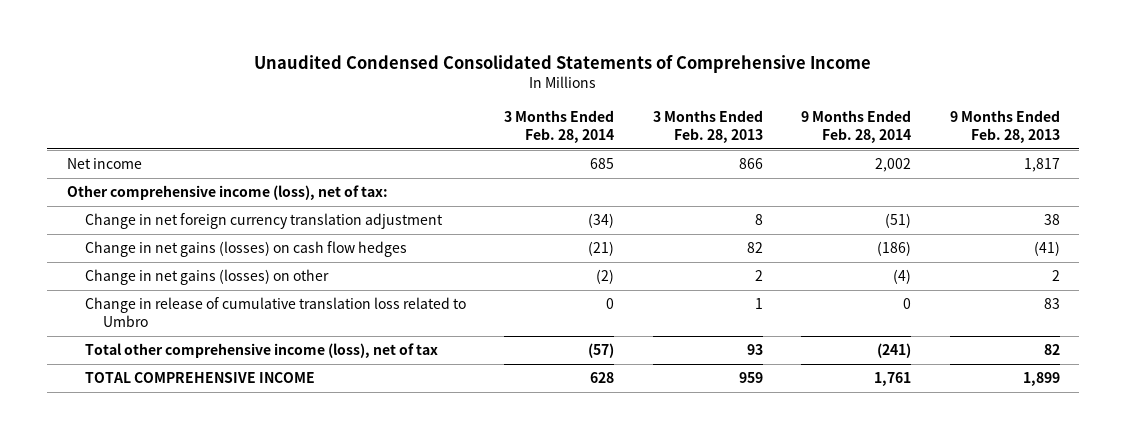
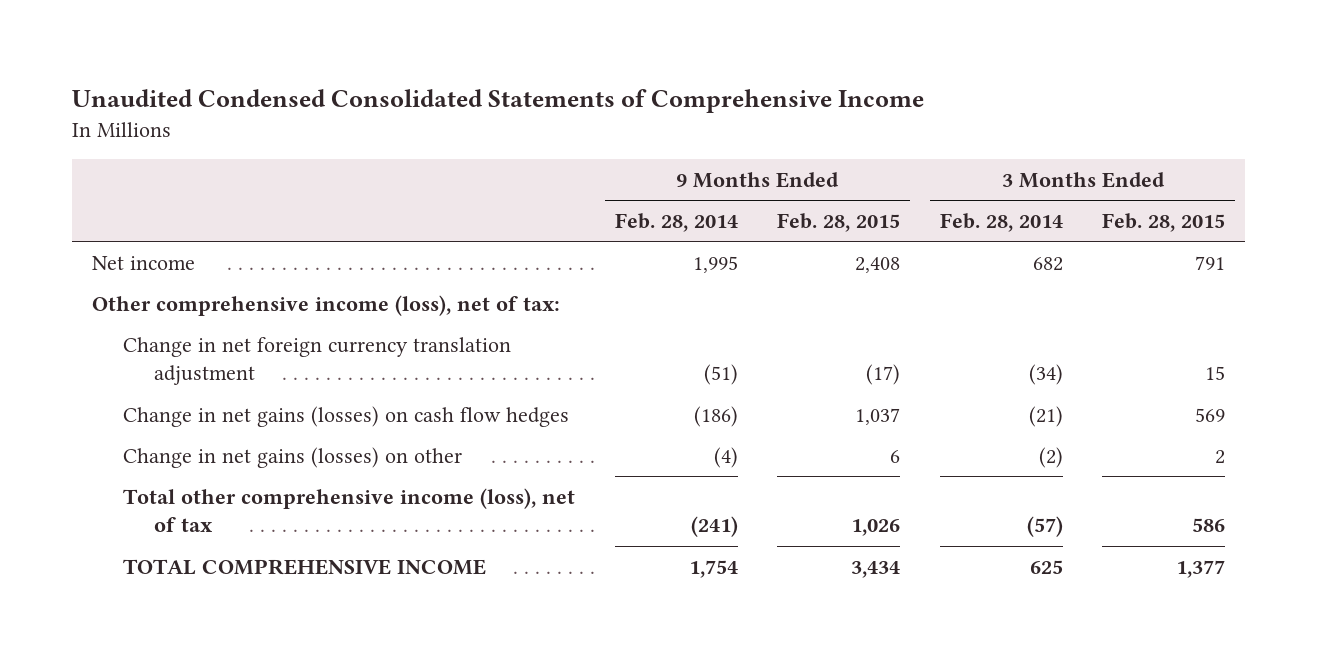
[652,109,763,143] 3 Months Ended Feb. 28, 2013 -> none
[949,109,1060,143] 9 Months Ended Feb. 28, 2013 -> none
none -> [777,212,901,232] Feb. 28, 2015
none -> [1102,212,1226,232] Feb. 28, 2015
[590,158,615,170] 685 -> [1032,256,1063,271] 682
[875,158,912,173] 2,002 -> [692,255,738,273] 1,995
[84,297,466,327] Change in release of cumulative translation loss related to Umbro -> none
[590,372,615,384] 628 -> [1029,559,1063,574] 625
[874,372,912,387] 1,761 -> [688,559,738,578] 1,754

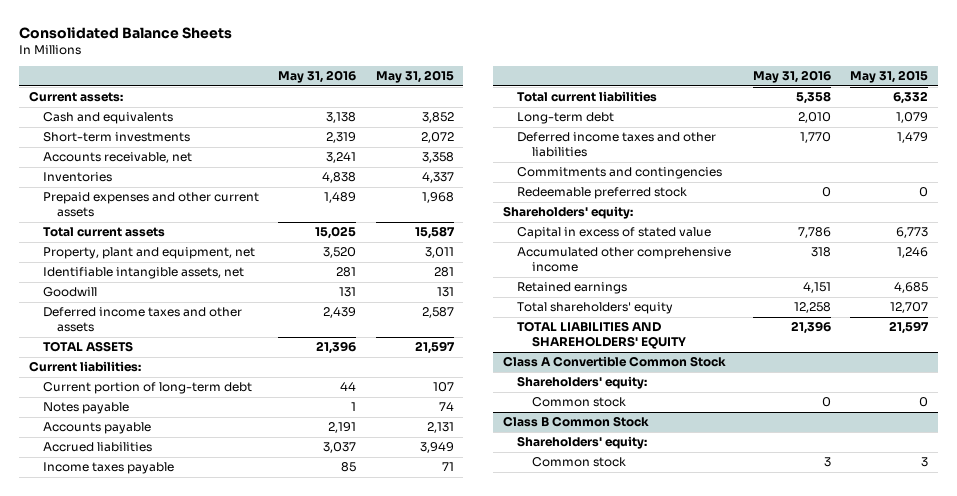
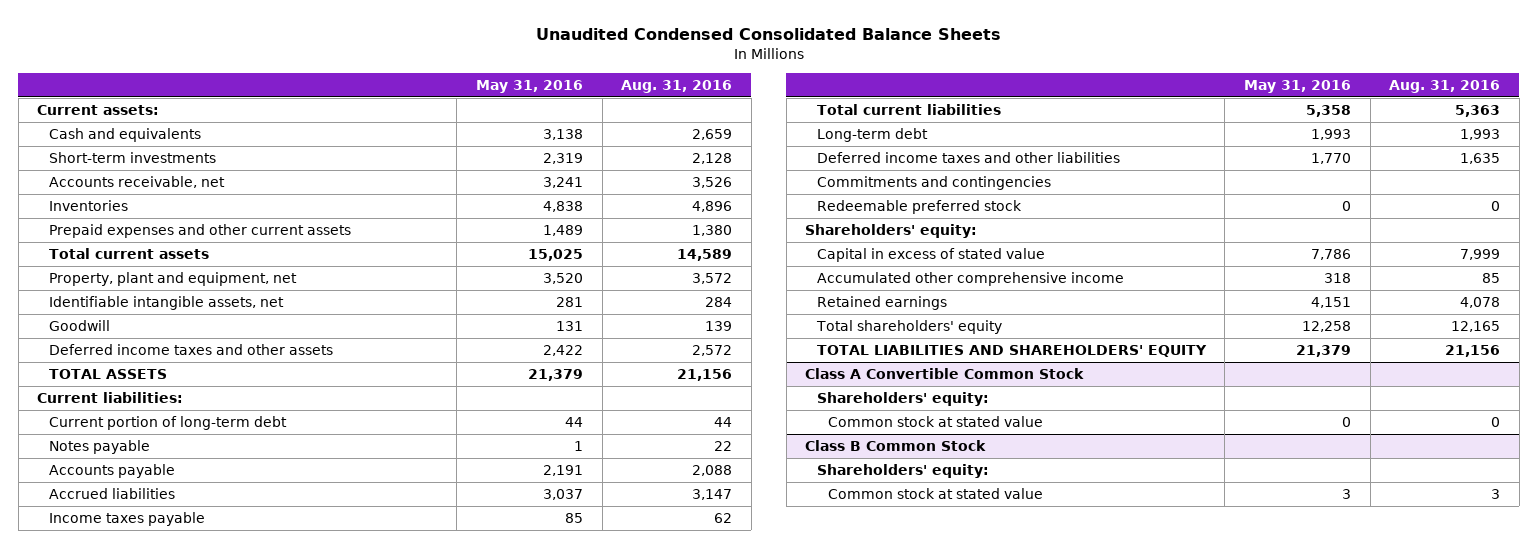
[18,26,232,39] Consolidated Balance Sheets -> [535,28,1001,41] Unaudited Condensed Consolidated Balance Sheets
[375,70,454,84] May 31, 2015 -> none
none -> [621,80,733,94] Aug. 31, 2016
[323,307,357,319] 2,439 -> [542,345,583,357] 2,422
[316,341,357,355] 21,396 -> [527,369,583,382] 21,379
[797,112,831,124] 2,010 -> [1311,129,1352,141] 1,993
[790,321,831,335] 21,396 -> [1296,345,1352,358] 21,379
[531,397,626,408] Common stock -> [828,416,1044,428] Common stock at stated value
[531,457,626,468] Common stock -> [828,488,1044,500] Common stock at stated value

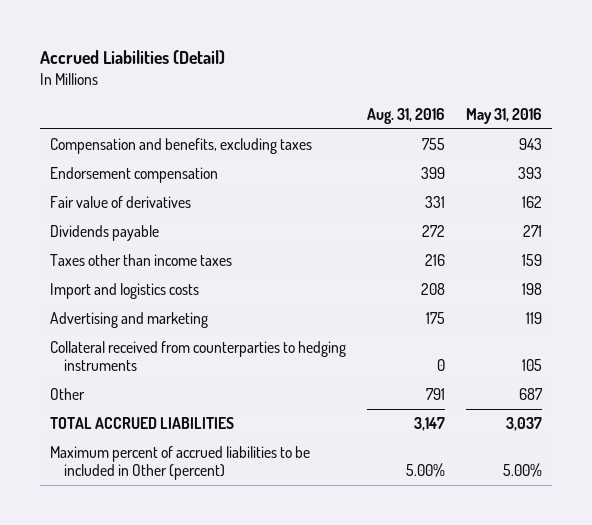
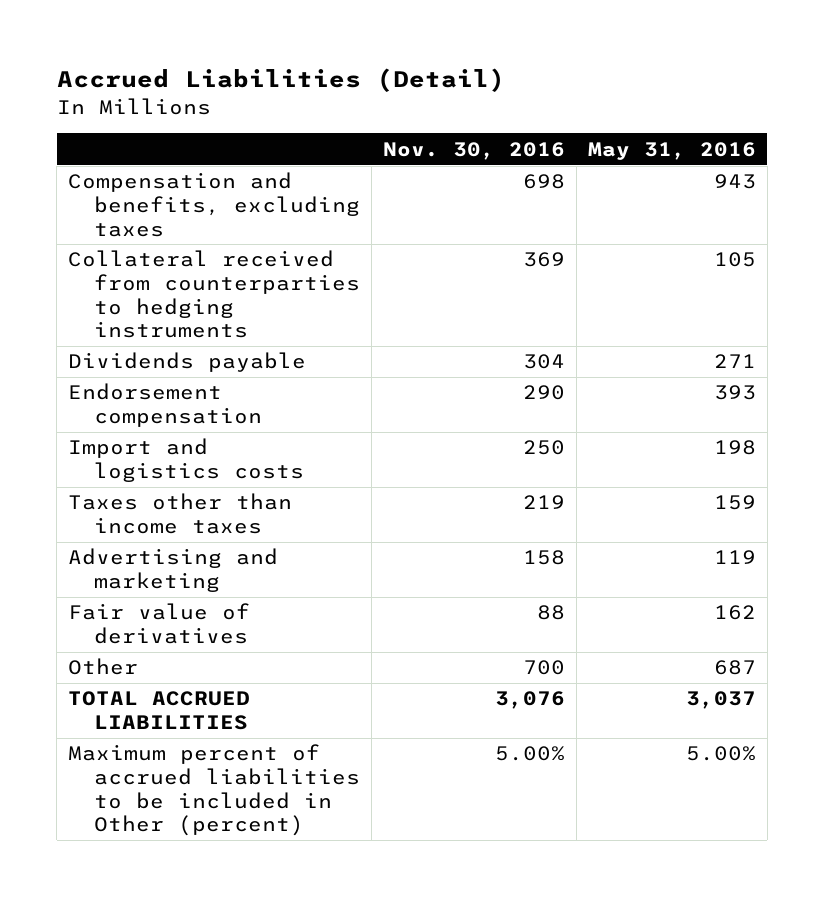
[366,108,445,125] Aug. 31, 2016 -> none
none -> [382,141,565,160] Nov. 30, 2016
[50,340,347,371] Collateral received from counterparties to hedging instruments -> [68,250,360,339] Collateral received from counterparties to hedging instruments
[50,166,219,183] Endorsement compensation -> [68,383,262,427] Endorsement compensation
[50,253,233,266] Taxes other than income taxes -> [68,493,293,534] Taxes other than income taxes
[50,195,192,208] Fair value of derivatives -> [68,603,251,644] Fair value of derivatives

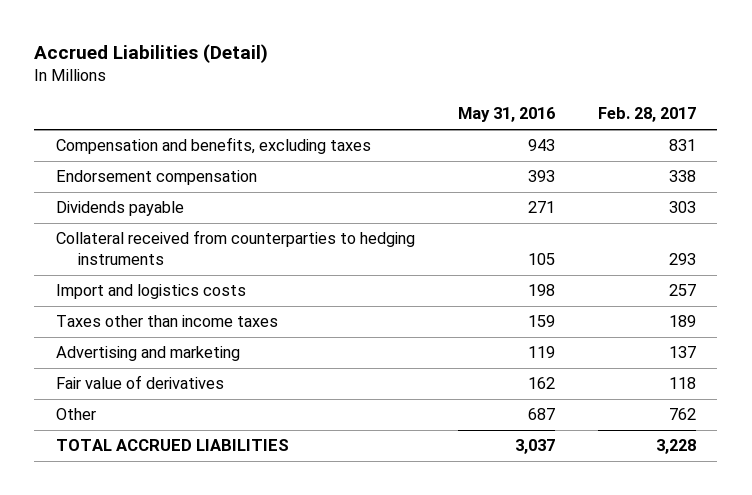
[382,141,565,160] Nov. 30, 2016 -> none
none -> [597,107,696,123] Feb. 28, 2017
[68,352,307,373] Dividends payable -> [55,201,184,217] Dividends payable
[68,250,360,339] Collateral received from counterparties to hedging instruments -> [55,230,415,265] Collateral received from counterparties to hedging instruments
[68,744,360,837] Maximum percent of accrued liabilities to be included in Other (percent) -> none

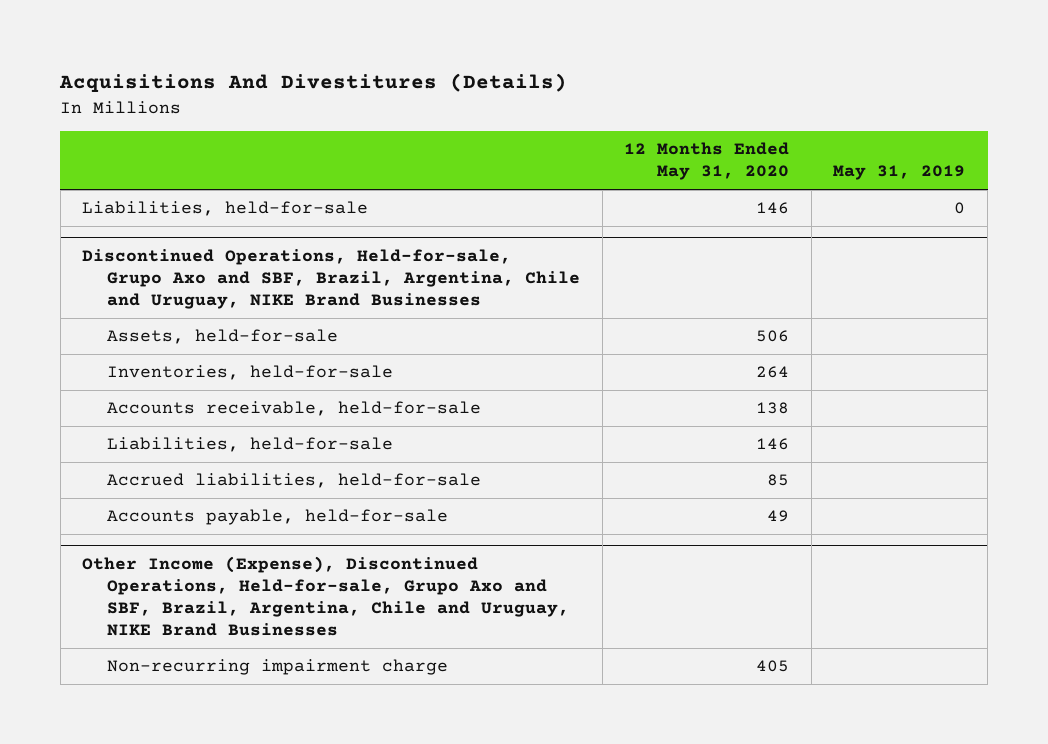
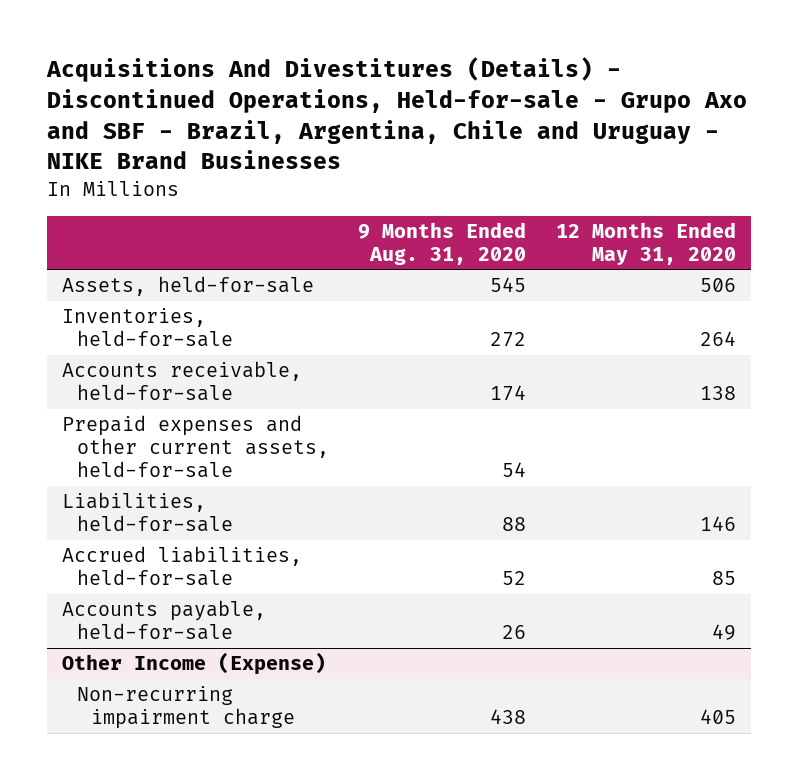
[59,73,568,93] Acquisitions And Divestitures (Details) -> [45,57,747,170] Acquisitions And Divestitures (Details) - Discontinued Operations, Held-for-sale - Grupo Axo and SBF - Brazil, Argentina, Chile and Uruguay - NIKE Brand Businesses
[833,165,966,181] May 31, 2019 -> none
none -> [358,221,527,265] 9 Months Ended Aug. 31, 2020
[82,201,369,217] Liabilities, held-for-sale -> none
[82,248,580,309] Discontinued Operations, Held-for-sale, Grupo Axo and SBF, Brazil, Argentina, Chile and Uruguay, NIKE Brand Businesses -> none
none -> [61,415,329,479] Prepaid expenses and other current assets, held-for-sale
[82,555,569,637] Other Income (Expense), Discontinued Operations, Held-for-sale, Grupo Axo and SBF, Brazil, Argentina, Chile and Uruguay, NIKE Brand Businesses -> none
none -> [61,652,326,676] Other Income (Expense)

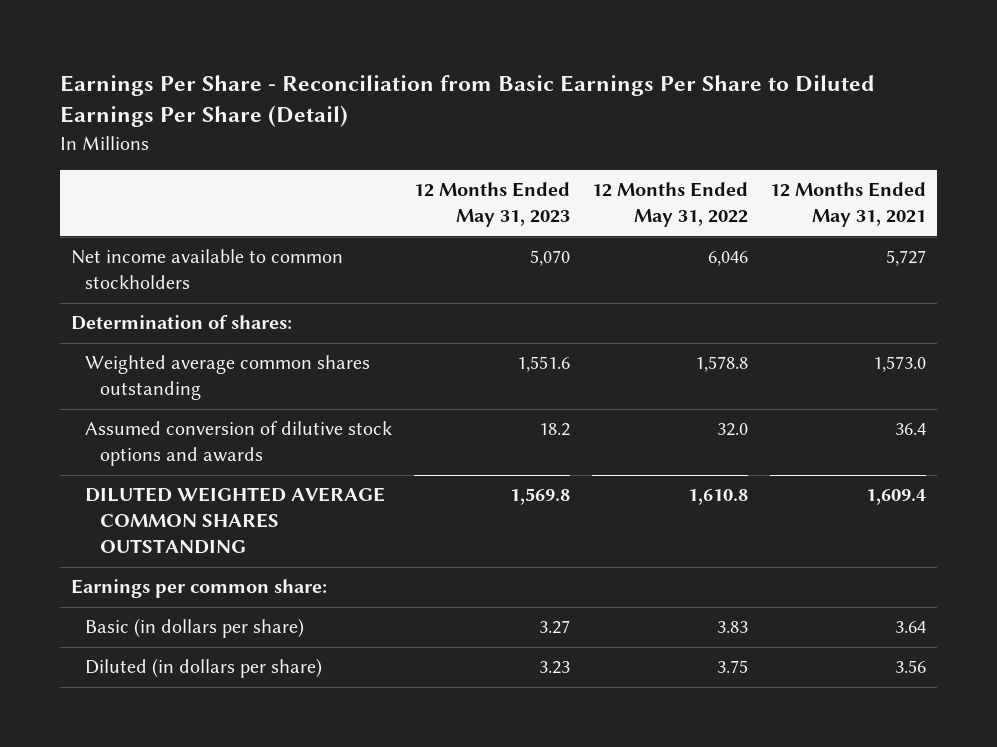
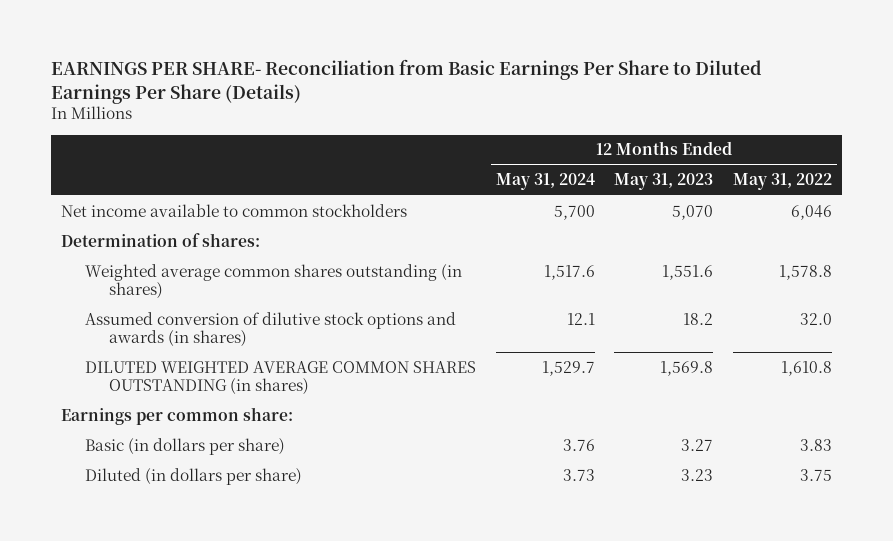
[59,75,875,128] Earnings Per Share - Reconciliation from Basic Earnings Per Share to Diluted Earnings Per Share (Detail) -> [51,58,763,104] EARNINGS PER SHARE- Reconciliation from Basic Earnings Per Share to Diluted Earnings Per Share (Details)
[770,182,927,228] 12 Months Ended May 31, 2021 -> none
none -> [495,173,595,191] May 31, 2024
[85,355,371,401] Weighted average common shares outstanding -> [85,263,463,299] Weighted average common shares outstanding (in shares)
[85,421,393,467] Assumed conversion of dilutive stock options and awards -> [85,311,457,347] Assumed conversion of dilutive stock options and awards (in shares)
[85,487,386,555] DILUTED WEIGHTED AVERAGE COMMON SHARES OUTSTANDING -> [85,360,477,395] DILUTED WEIGHTED AVERAGE COMMON SHARES OUTSTANDING (in shares)

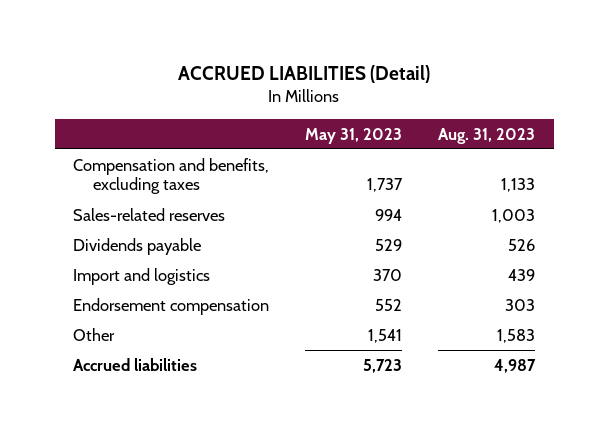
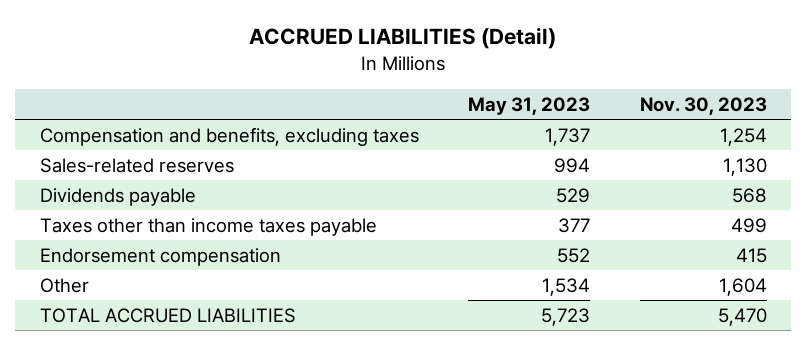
[438,127,536,144] Aug. 31, 2023 -> none
none -> [639,96,767,115] Nov. 30, 2023
[72,267,210,285] Import and logistics -> none
none -> [39,217,377,236] Taxes other than income taxes payable
[368,328,403,343] 1,541 -> [542,277,591,296] 1,534
[72,357,197,371] Accrued liabilities -> [39,307,296,323] TOTAL ACCRUED LIABILITIES

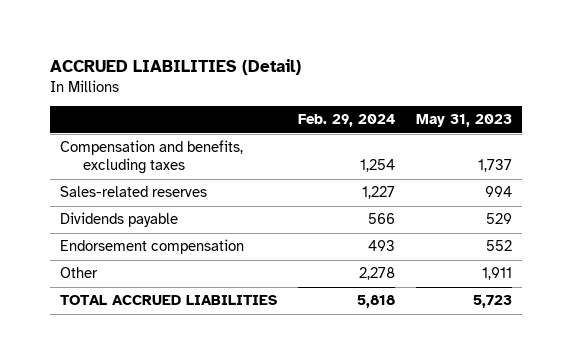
[639,96,767,115] Nov. 30, 2023 -> none
none -> [298,114,396,128] Feb. 29, 2024
[39,217,377,236] Taxes other than income taxes payable -> none
[542,277,591,296] 1,534 -> [481,267,512,281] 1,911

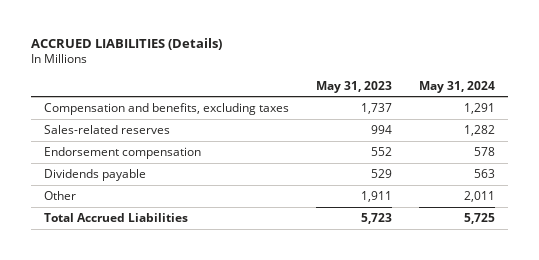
[49,59,301,76] ACCRUED LIABILITIES (Detail) -> [30,38,222,51] ACCRUED LIABILITIES (Details)
[298,114,396,128] Feb. 29, 2024 -> none
none -> [418,80,495,93] May 31, 2024
[60,212,179,228] Dividends payable -> [44,168,147,181] Dividends payable
[60,295,278,306] TOTAL ACCRUED LIABILITIES -> [44,212,189,222] Total Accrued Liabilities

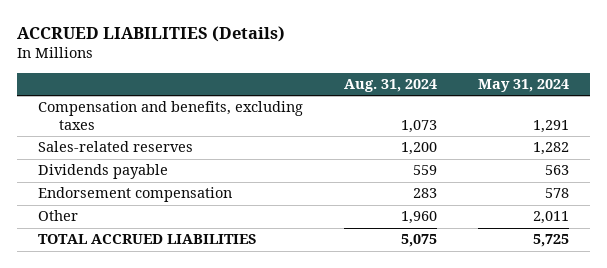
[315,80,392,93] May 31, 2023 -> none
none -> [343,79,437,93] Aug. 31, 2024
[44,146,202,159] Endorsement compensation -> [37,187,232,203] Endorsement compensation
[44,212,189,222] Total Accrued Liabilities -> [37,234,257,245] TOTAL ACCRUED LIABILITIES

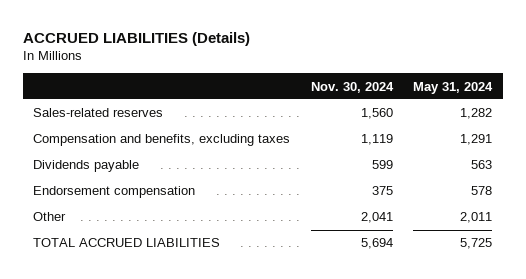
[343,79,437,93] Aug. 31, 2024 -> none
none -> [310,81,394,93] Nov. 30, 2024
[37,101,303,131] Compensation and benefits, excluding taxes -> [33,134,291,147] Compensation and benefits, excluding taxes

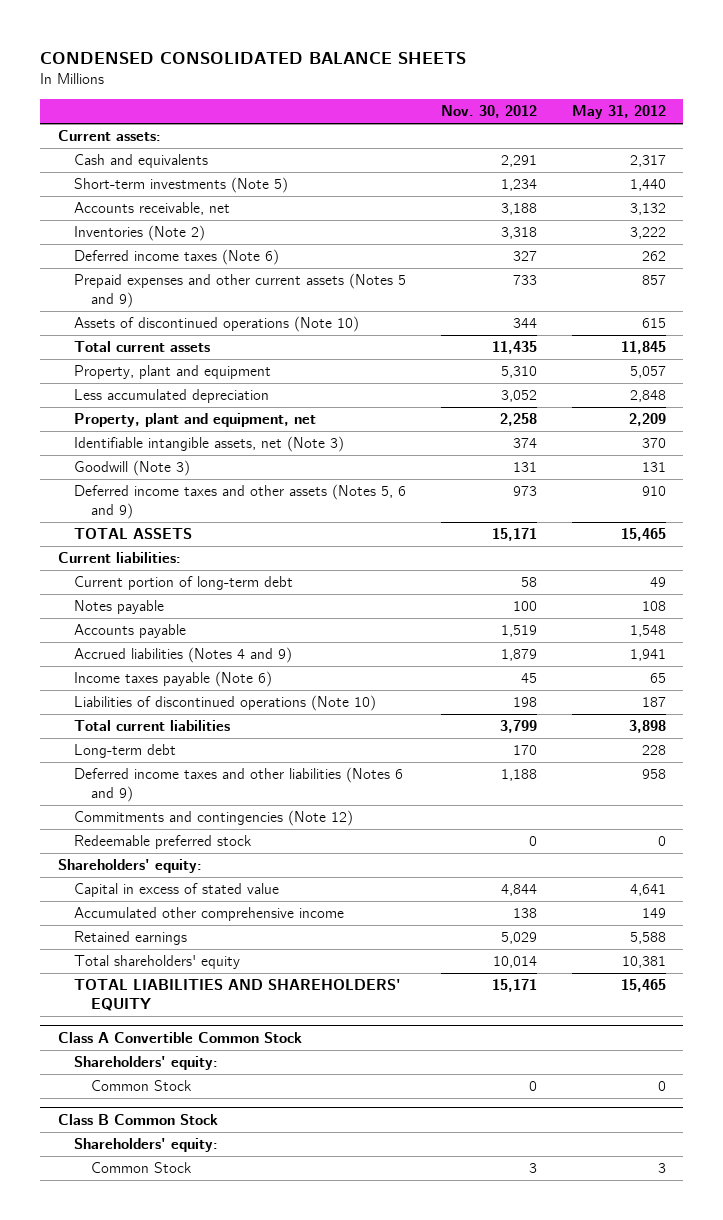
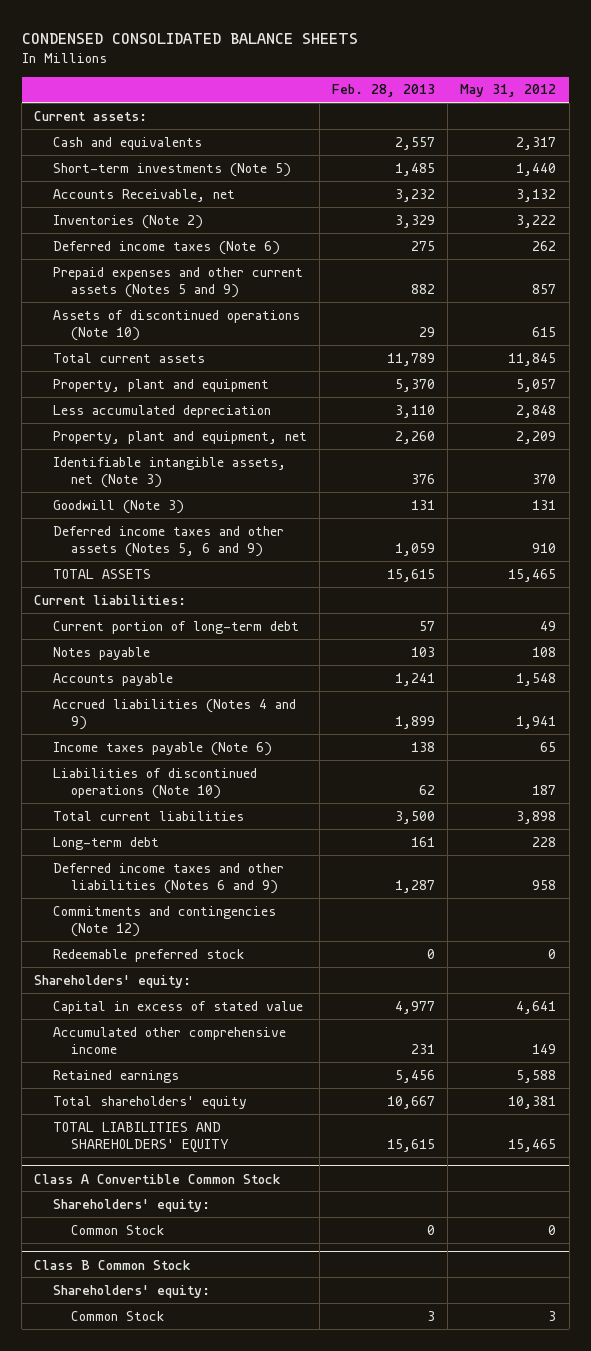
[440,105,537,119] Nov. 30, 2012 -> none
none -> [332,84,436,98] Feb. 28, 2013
[74,202,231,216] Accounts receivable, net -> [52,188,235,202] Accounts Receivable, net

